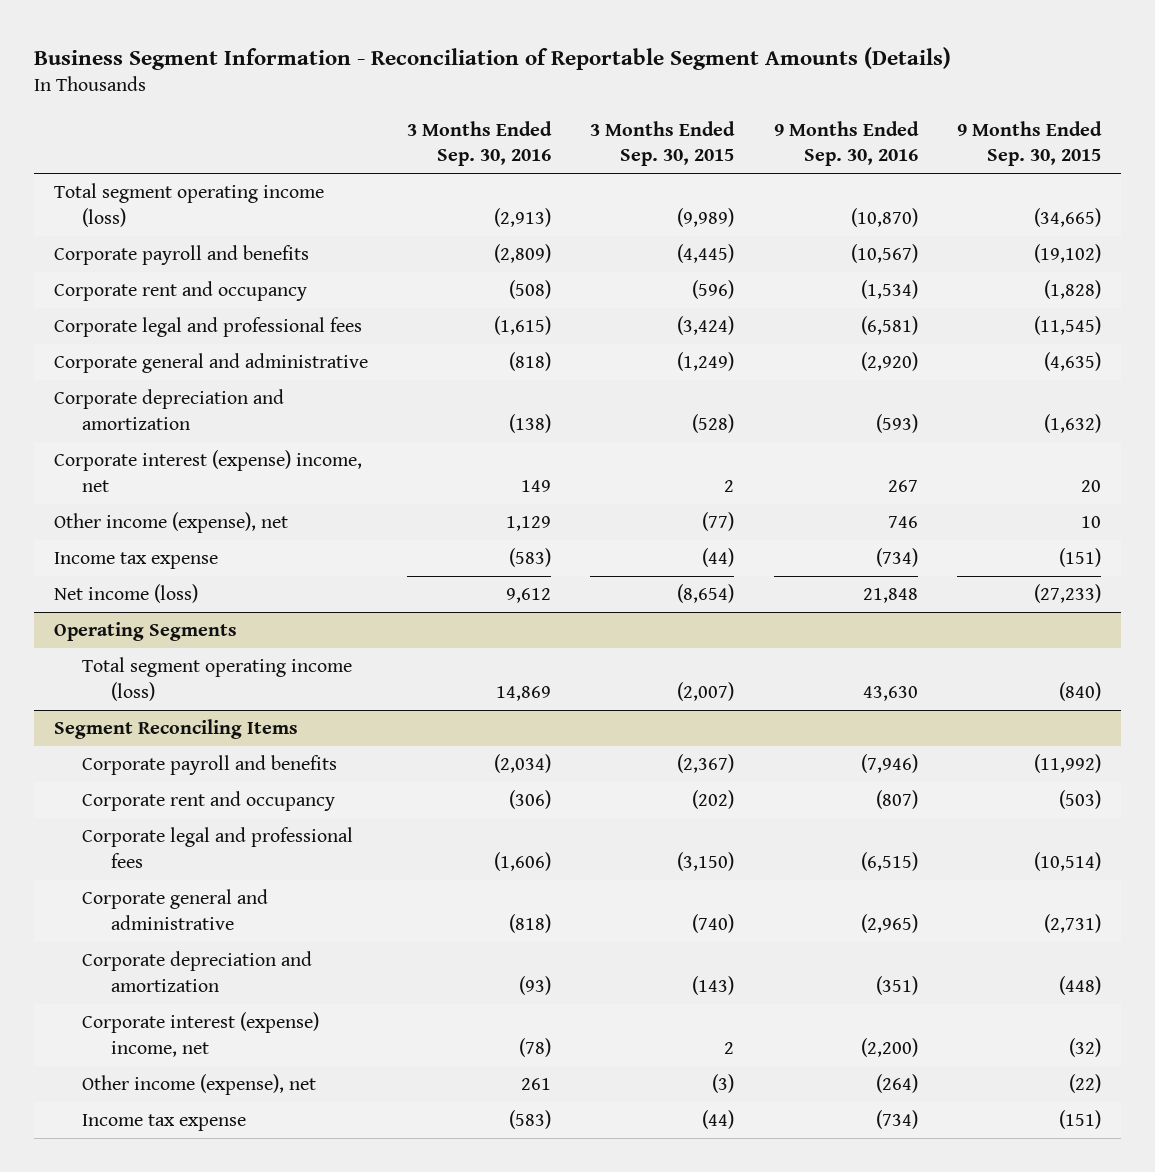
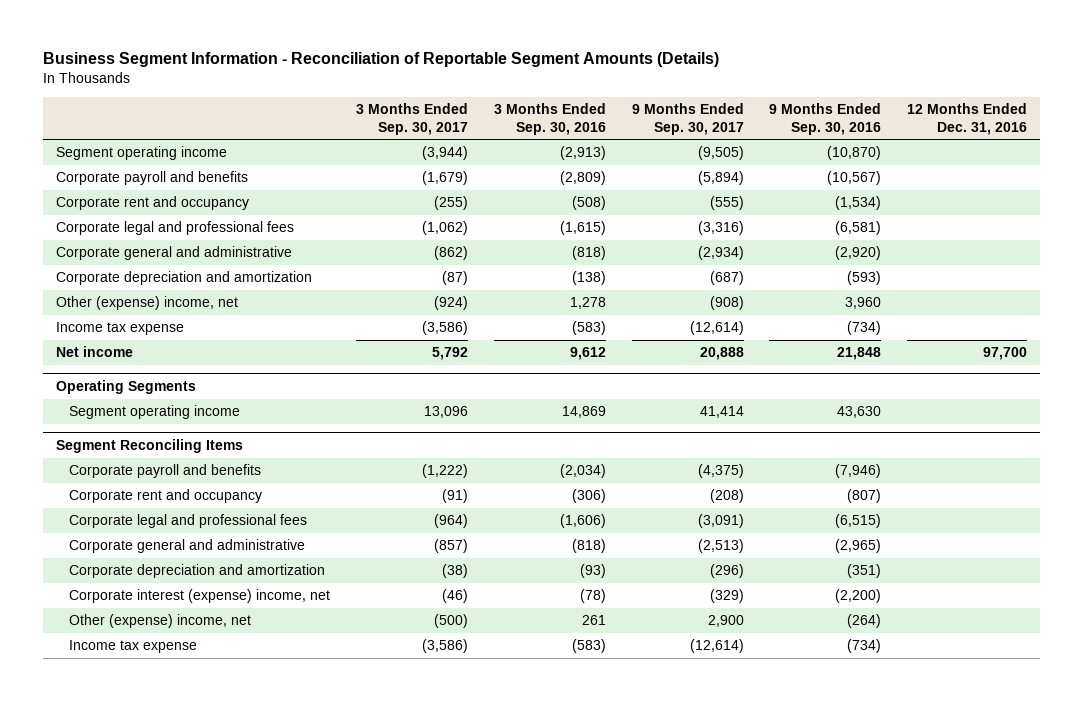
[590,120,736,167] 3 Months Ended Sep. 30, 2015 -> none
[957,120,1103,167] 9 Months Ended Sep. 30, 2015 -> none
none -> [355,103,468,135] 3 Months Ended Sep. 30, 2017
none -> [631,103,744,135] 9 Months Ended Sep. 30, 2017
none -> [907,103,1028,135] 12 Months Ended Dec. 31, 2016
[53,183,324,227] Total segment operating income (loss) -> [55,146,227,161] Segment operating income
[53,450,362,492] Corporate interest (expense) income, net -> none
[53,512,288,534] Other income (expense), net -> [55,296,238,311] Other (expense) income, net
[506,516,552,532] 1,129 -> [569,297,606,310] 1,278
[887,516,918,529] 746 -> [845,297,882,310] 3,960
[53,584,198,604] Net income (loss) -> [55,346,133,358] Net income
[82,657,353,701] Total segment operating income (loss) -> [68,405,240,420] Segment operating income
[82,1074,317,1096] Other income (expense), net -> [68,614,251,629] Other (expense) income, net

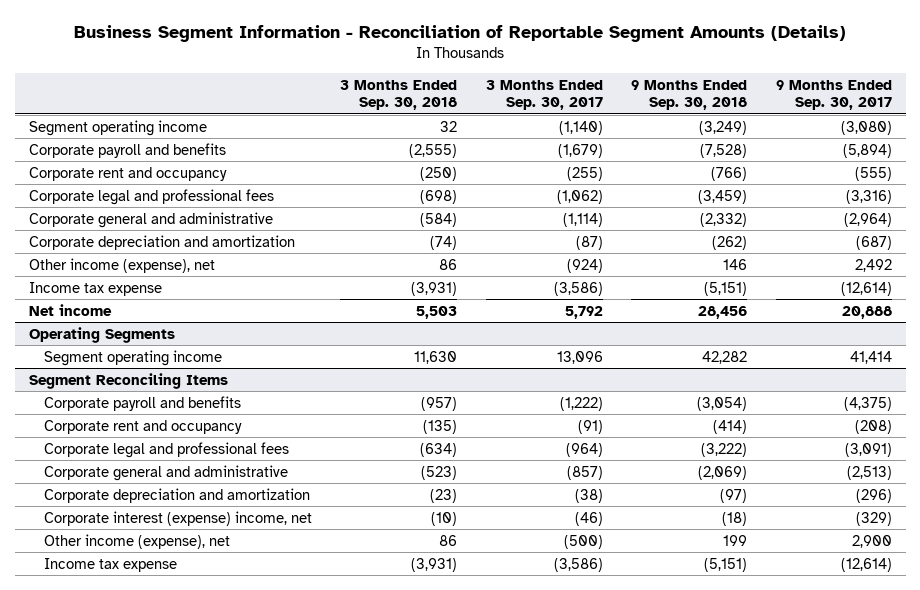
[493,103,606,135] 3 Months Ended Sep. 30, 2016 -> none
[769,103,882,135] 9 Months Ended Sep. 30, 2016 -> none
[907,103,1028,135] 12 Months Ended Dec. 31, 2016 -> none
none -> [340,80,458,111] 3 Months Ended Sep. 30, 2018
none -> [631,80,748,111] 9 Months Ended Sep. 30, 2018
[421,146,468,161] (3,944) -> [558,120,603,135] (1,140)
[697,146,744,161] (9,505) -> [840,120,892,135] (3,080)
[433,246,468,261] (862) -> [562,212,603,227] (1,114)
[697,246,744,261] (2,934) -> [843,212,892,227] (2,964)
[55,296,238,311] Other (expense) income, net -> [28,257,215,273] Other income (expense), net
[709,296,744,311] (908) -> [854,258,892,272] 2,492
[68,614,251,629] Other (expense) income, net -> [43,533,230,549] Other income (expense), net

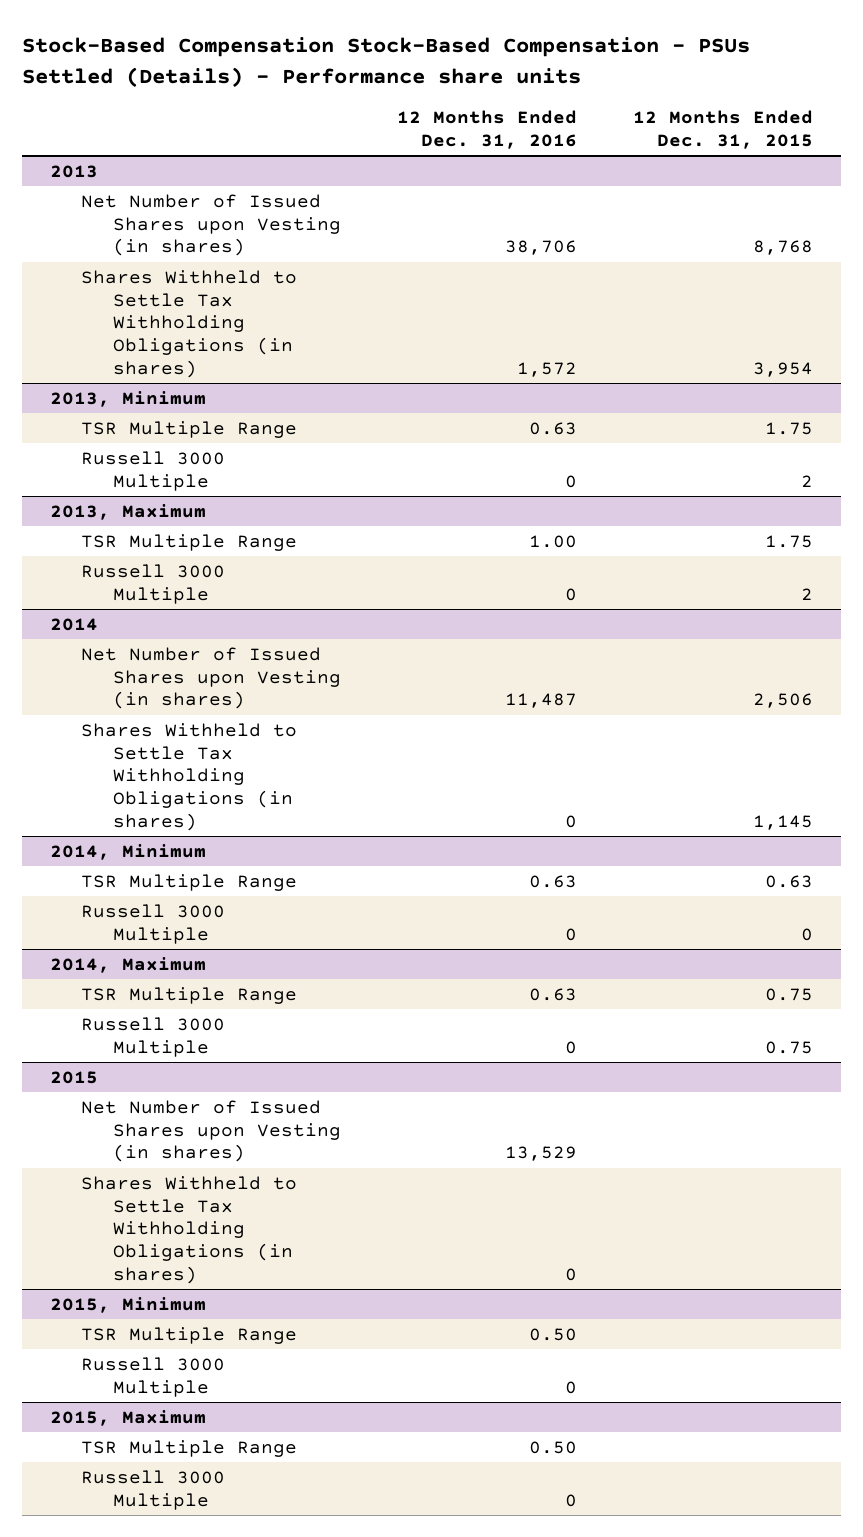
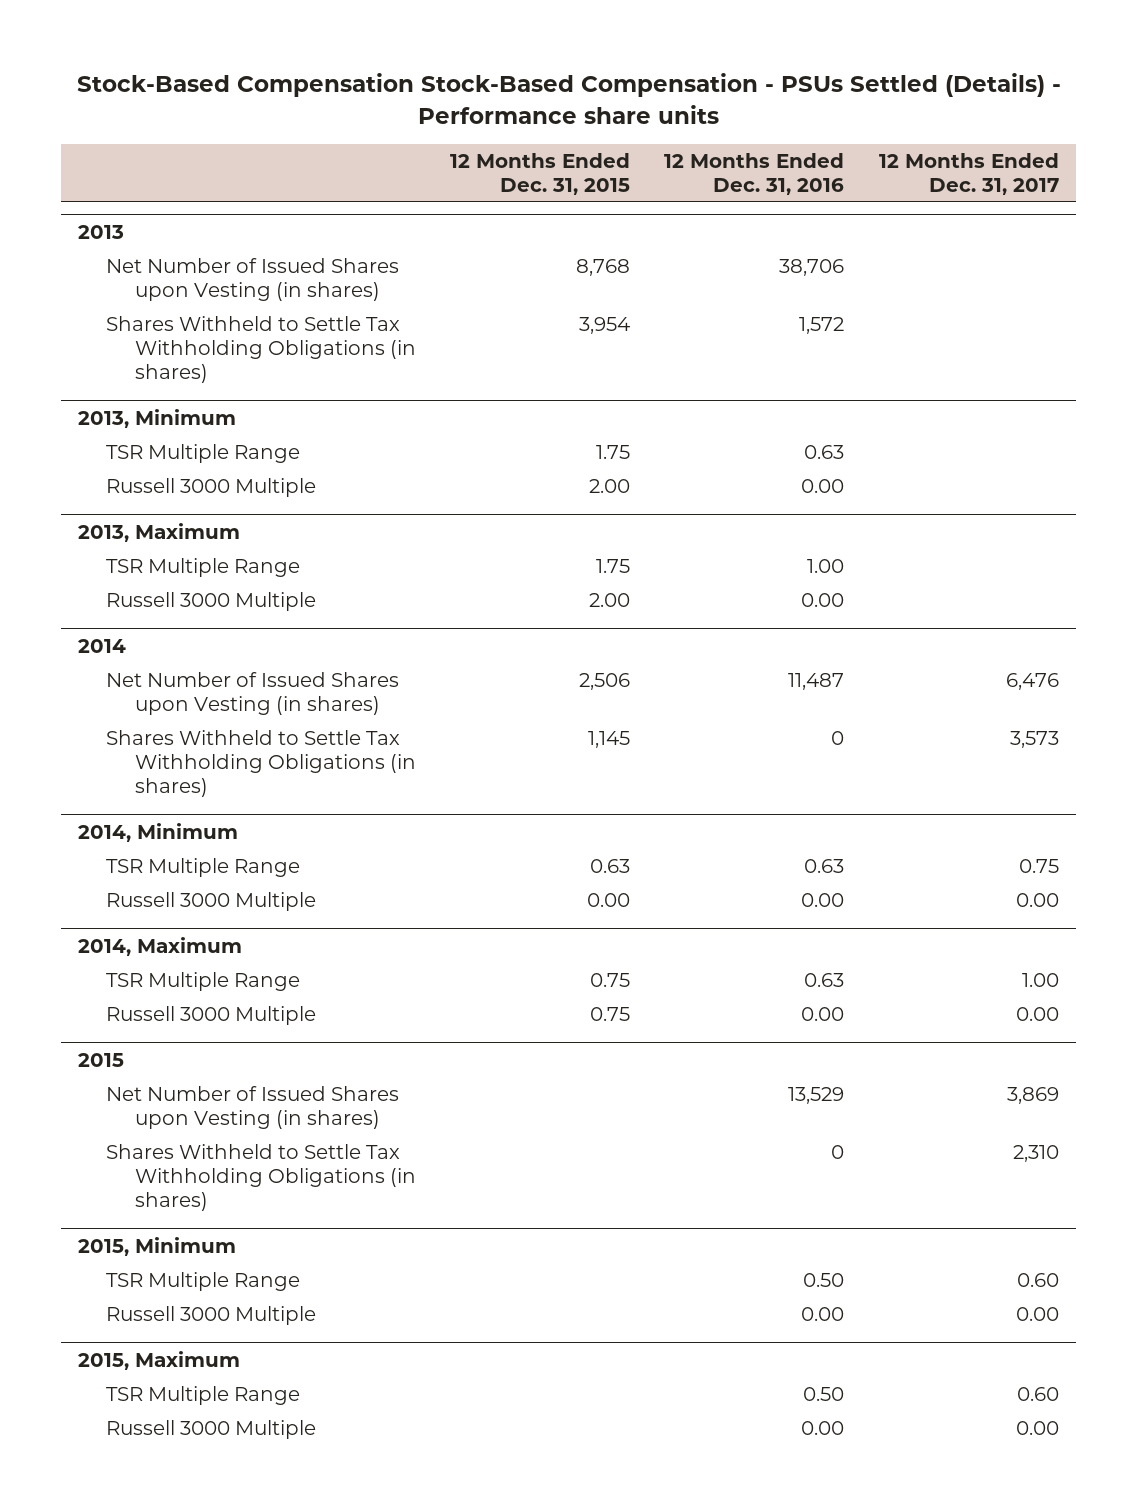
none -> [878,152,1059,195] 12 Months Ended Dec. 31, 2017
[564,474,577,488] 0 -> [801,479,845,494] 0.00
[800,474,813,487] 2 -> [588,479,630,494] 2.00
[564,587,577,601] 0 -> [801,593,845,608] 0.00
[800,587,813,600] 2 -> [588,593,630,608] 2.00
[564,927,577,941] 0 -> [801,893,845,908] 0.00
[800,927,813,941] 0 -> [586,893,630,908] 0.00
[564,1040,577,1054] 0 -> [801,1007,845,1022] 0.00
[564,1380,577,1394] 0 -> [801,1307,845,1322] 0.00
[564,1493,577,1507] 0 -> [801,1421,845,1436] 0.00

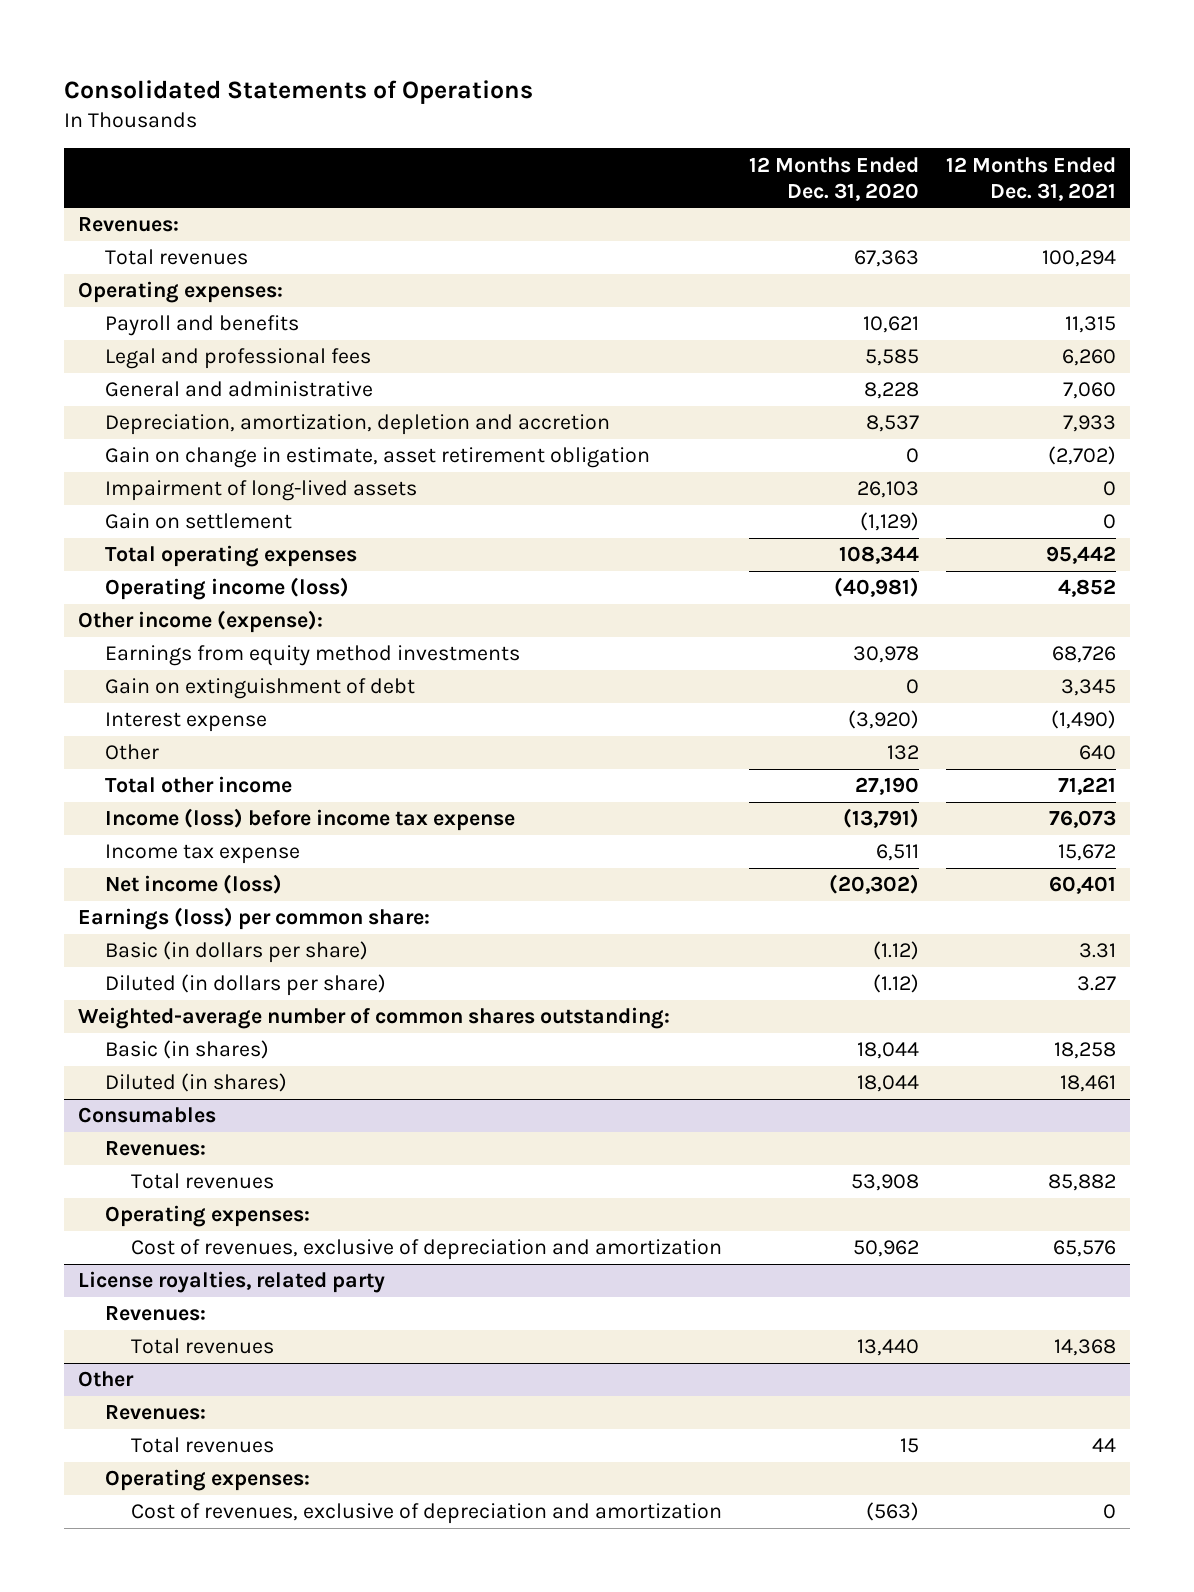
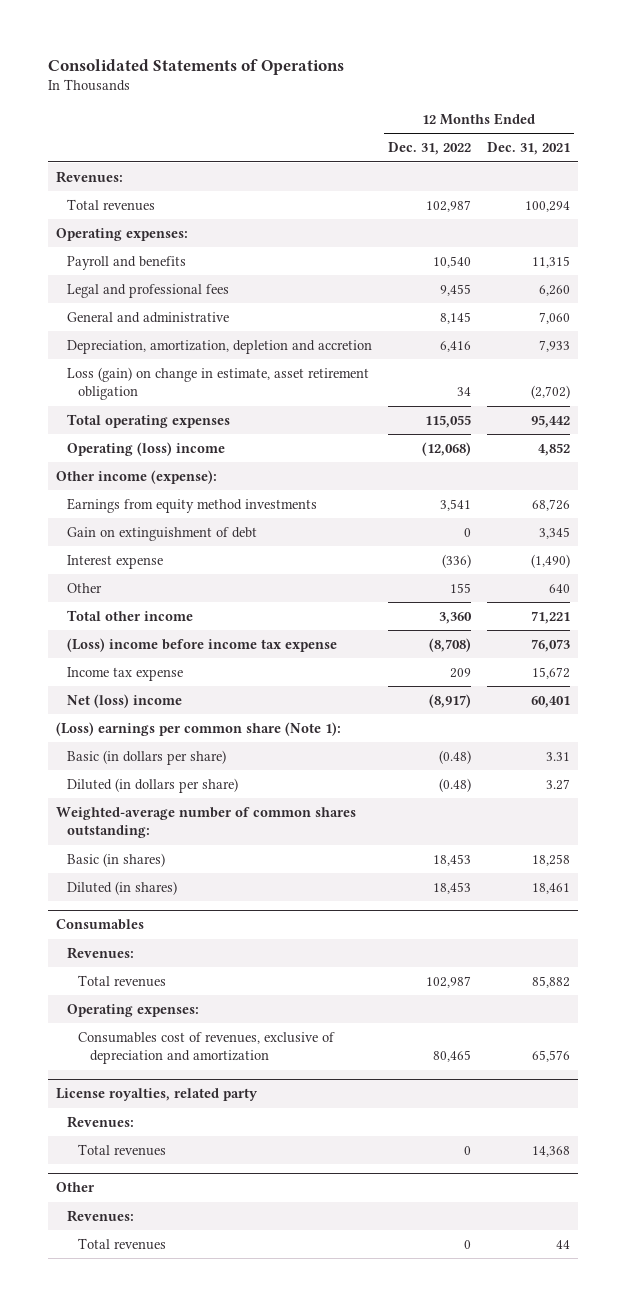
[749,156,920,201] 12 Months Ended Dec. 31, 2020 -> none
none -> [387,142,471,156] Dec. 31, 2022
[104,480,417,502] Impairment of long-lived assets -> none
[104,513,292,530] Gain on settlement -> none
[104,447,650,469] Gain on change in estimate, asset retirement obligation -> [67,366,370,401] Loss (gain) on change in estimate, asset retirement obligation
[104,577,349,601] Operating income (loss) -> [67,441,226,456] Operating (loss) income
[104,808,515,832] Income (loss) before income tax expense -> [67,637,338,652] (Loss) income before income tax expense
[104,874,282,895] Net income (loss) -> [67,693,183,708] Net (loss) income
[77,907,430,931] Earnings (loss) per common share: -> [55,721,341,736] (Loss) earnings per common share (Note 1):
[131,1239,723,1261] Cost of revenues, exclusive of depreciation and amortization -> [78,1031,336,1065] Consumables cost of revenues, exclusive of depreciation and amortization
[104,1469,310,1492] Operating expenses: -> none
[131,1503,723,1525] Cost of revenues, exclusive of depreciation and amortization -> none

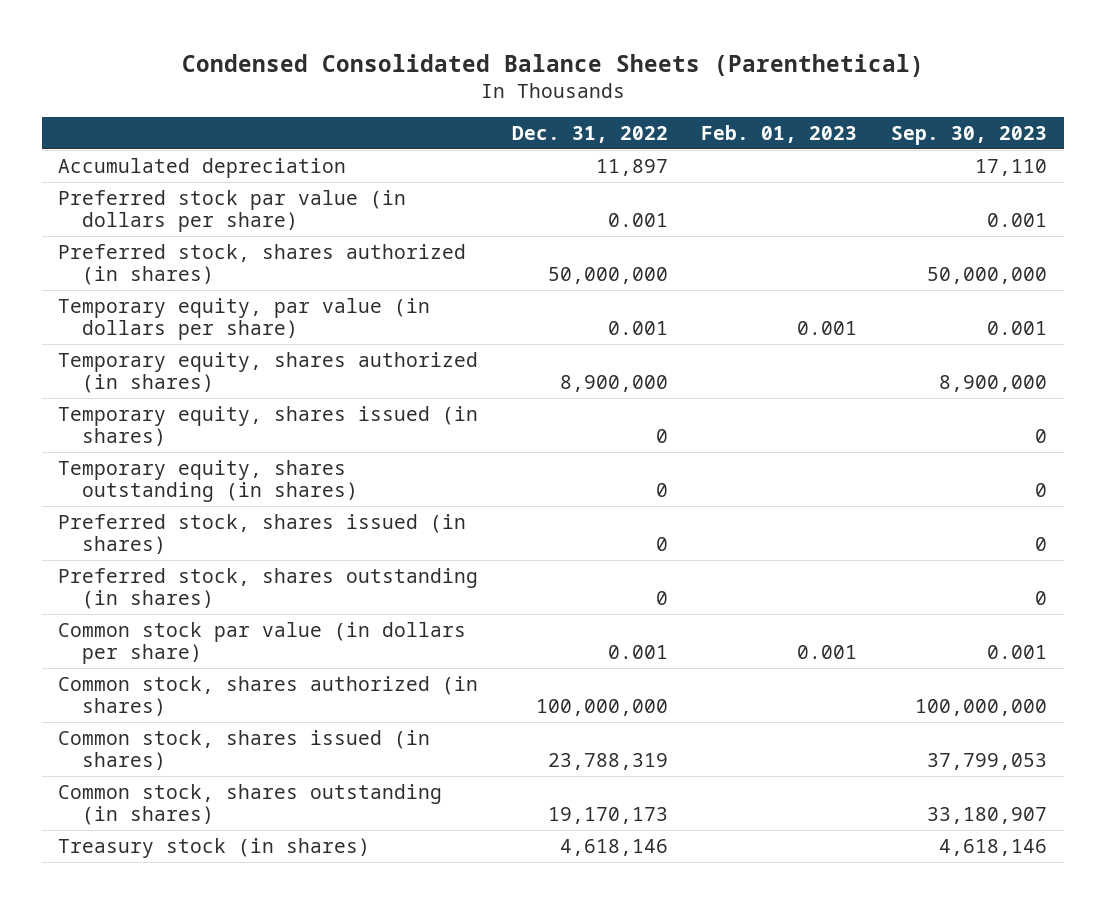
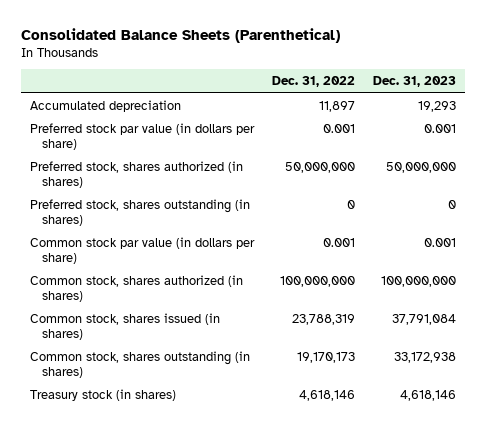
[181,53,924,77] Condensed Consolidated Balance Sheets (Parenthetical) -> [20,28,340,44] Consolidated Balance Sheets (Parenthetical)
[701,125,858,144] Feb. 01, 2023 -> none
[890,126,1047,146] Sep. 30, 2023 -> none
none -> [372,76,456,88] Dec. 31, 2023
[58,297,431,341] Temporary equity, par value (in dollars per share) -> none
[58,351,479,394] Temporary equity, shares authorized (in shares) -> none
[58,405,479,447] Temporary equity, shares issued (in shares) -> none
[58,459,359,503] Temporary equity, shares outstanding (in shares) -> none
[58,513,467,555] Preferred stock, shares issued (in shares) -> none

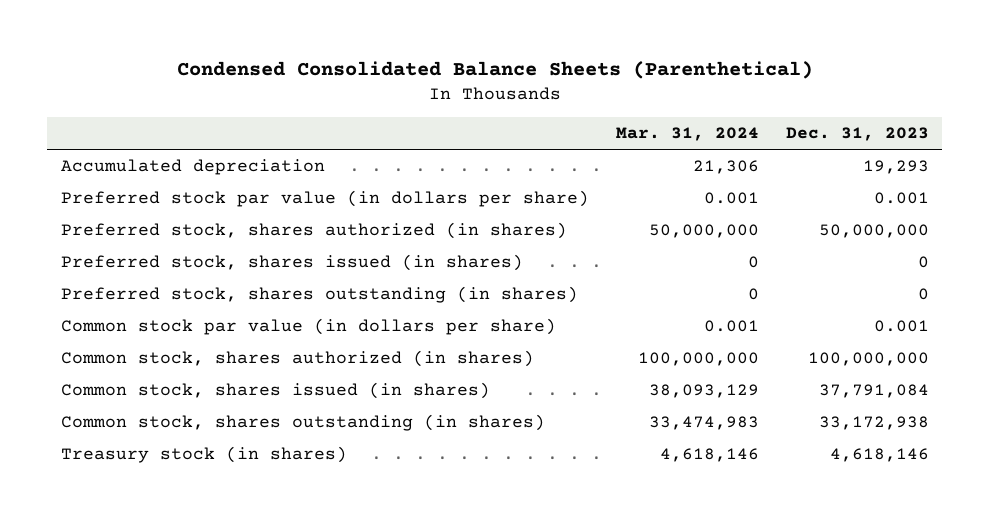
[20,28,340,44] Consolidated Balance Sheets (Parenthetical) -> [176,60,813,79] Condensed Consolidated Balance Sheets (Parenthetical)
[271,76,355,88] Dec. 31, 2022 -> none
none -> [615,127,759,142] Mar. 31, 2024
none -> [60,254,523,272] Preferred stock, shares issued (in shares)

